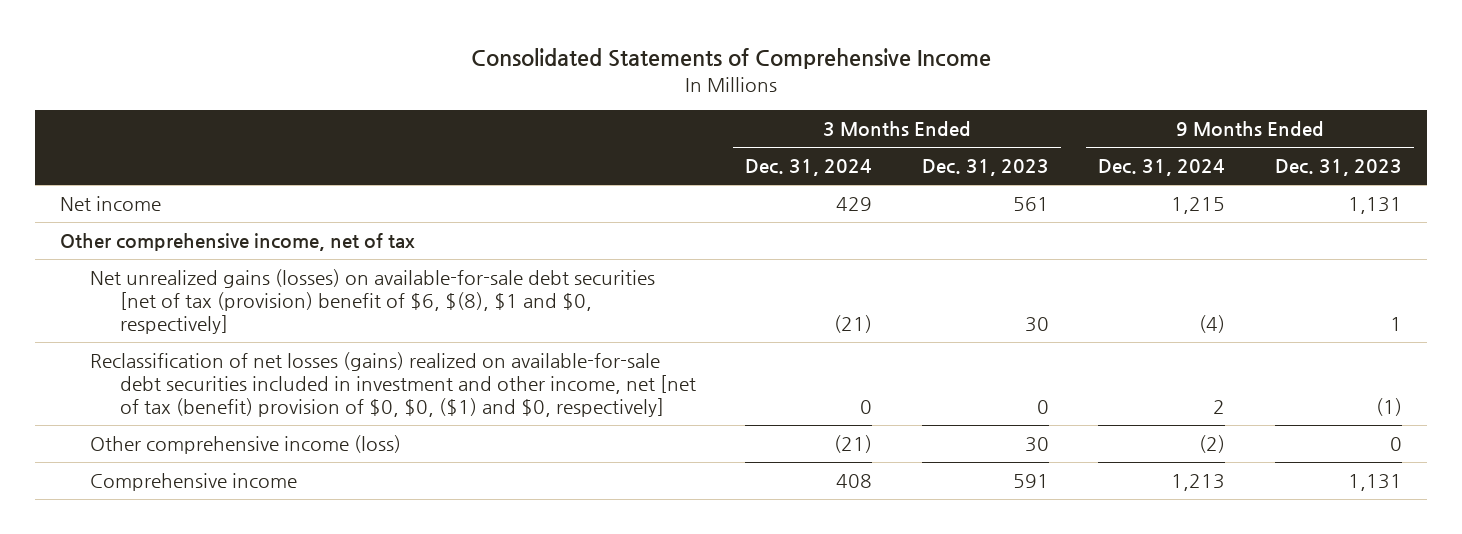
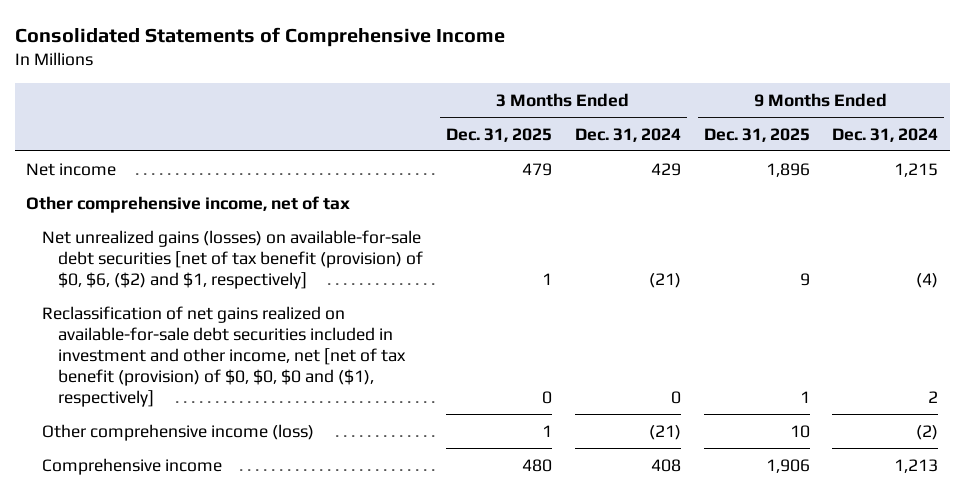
[921,159,1049,177] Dec. 31, 2023 -> none
[1274,159,1402,177] Dec. 31, 2023 -> none
none -> [446,127,553,142] Dec. 31, 2025
none -> [703,127,810,142] Dec. 31, 2025
[89,269,655,335] Net unrealized gains (losses) on available-for-sale debt securities [net of tax (provision) benefit of $6, $(8), $1 and $0, respectively] -> [42,229,424,289] Net unrealized gains (losses) on available-for-sale debt securities [net of tax benefit (provision) of $0, $6, ($2) and $1, respectively]
[89,352,696,418] Reclassification of net losses (gains) realized on available-for-sale debt securities included in investment and other income, net [net of tax (benefit) provision of $0, $0, ($1) and $0, respectively] -> [42,305,407,407] Reclassification of net gains realized on available-for-sale debt securities included in investment and other income, net [net of tax benefit (provision) of $0, $0, $0 and ($1), respectively]

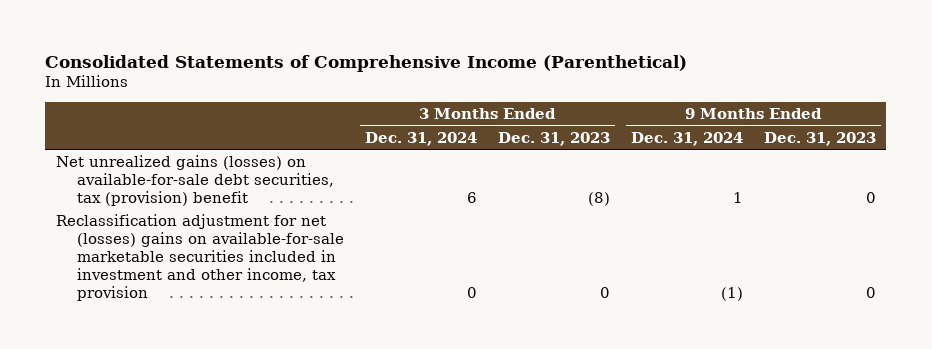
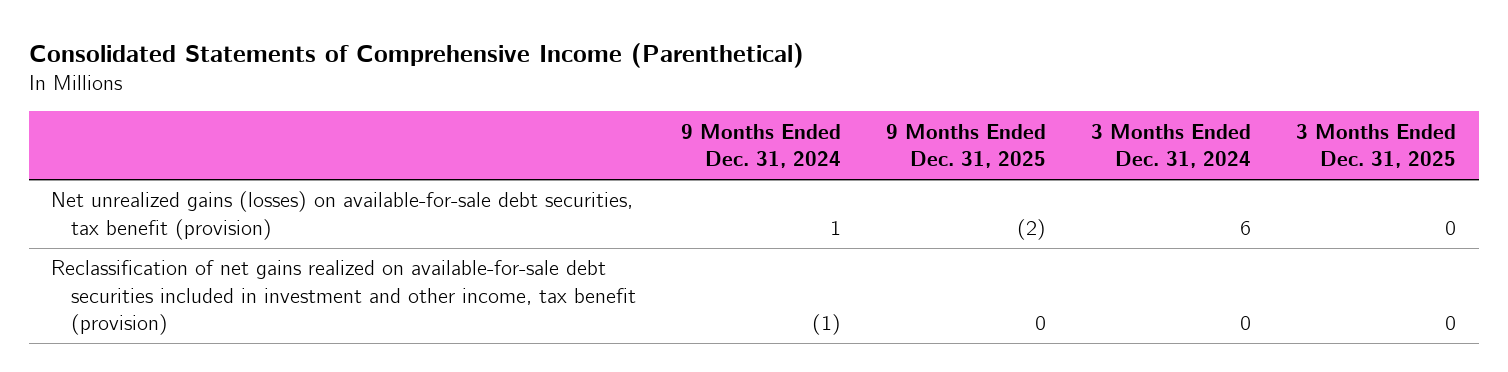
[497,131,610,146] Dec. 31, 2023 -> none
[763,131,876,146] Dec. 31, 2023 -> none
none -> [886,123,1047,169] 9 Months Ended Dec. 31, 2025
none -> [1296,123,1457,169] 3 Months Ended Dec. 31, 2025
[55,155,335,206] Net unrealized gains (losses) on available-for-sale debt securities, tax (provision) benefit -> [51,191,634,240] Net unrealized gains (losses) on available-for-sale debt securities, tax benefit (provision)
[55,214,345,301] Reclassification adjustment for net (losses) gains on available-for-sale marketable securities included in investment and other income, tax provision -> [51,260,637,336] Reclassification of net gains realized on available-for-sale debt securities included in investment and other income, tax benefit (provision)

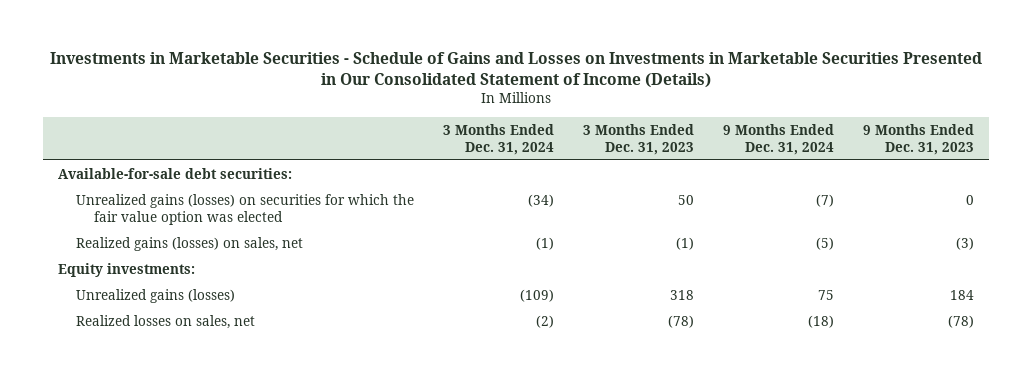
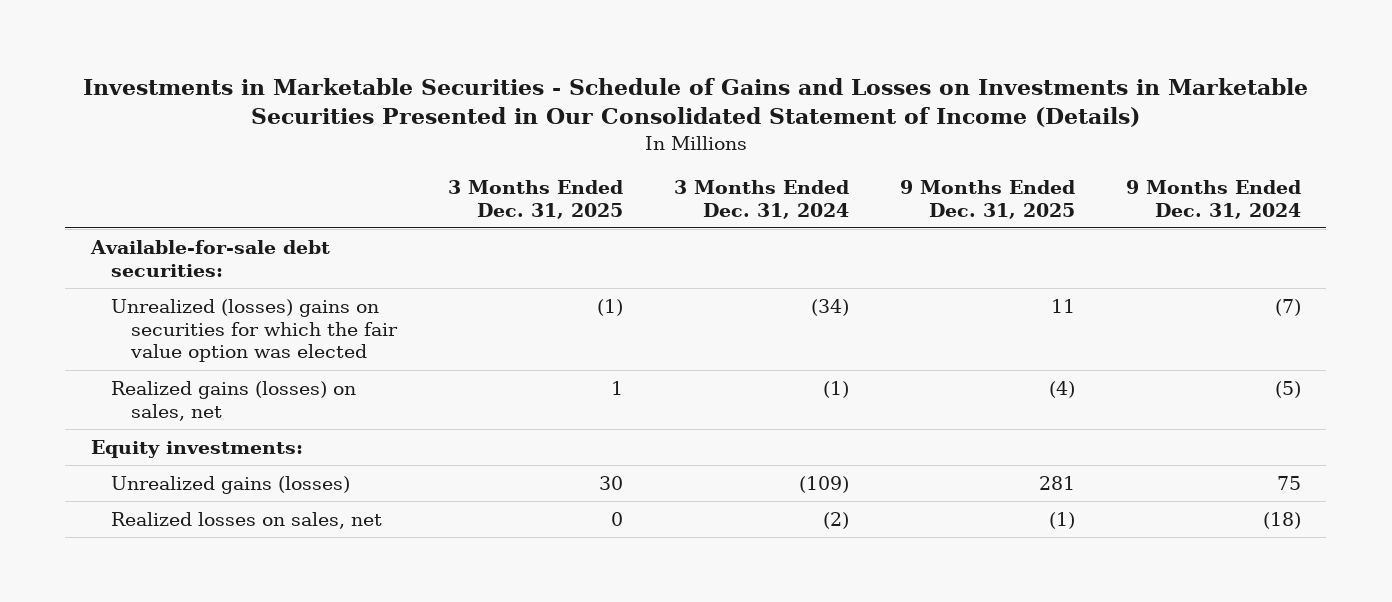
[583,123,695,155] 3 Months Ended Dec. 31, 2023 -> none
[863,123,975,155] 9 Months Ended Dec. 31, 2023 -> none
none -> [447,179,623,219] 3 Months Ended Dec. 31, 2025
none -> [899,179,1075,219] 9 Months Ended Dec. 31, 2025
[75,193,414,225] Unrealized gains (losses) on securities for which the fair value option was elected -> [110,298,398,363] Unrealized (losses) gains on securities for which the fair value option was elected

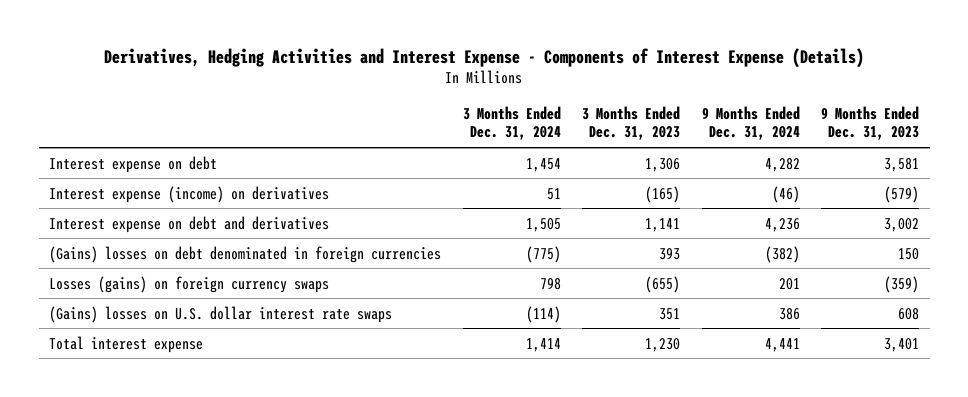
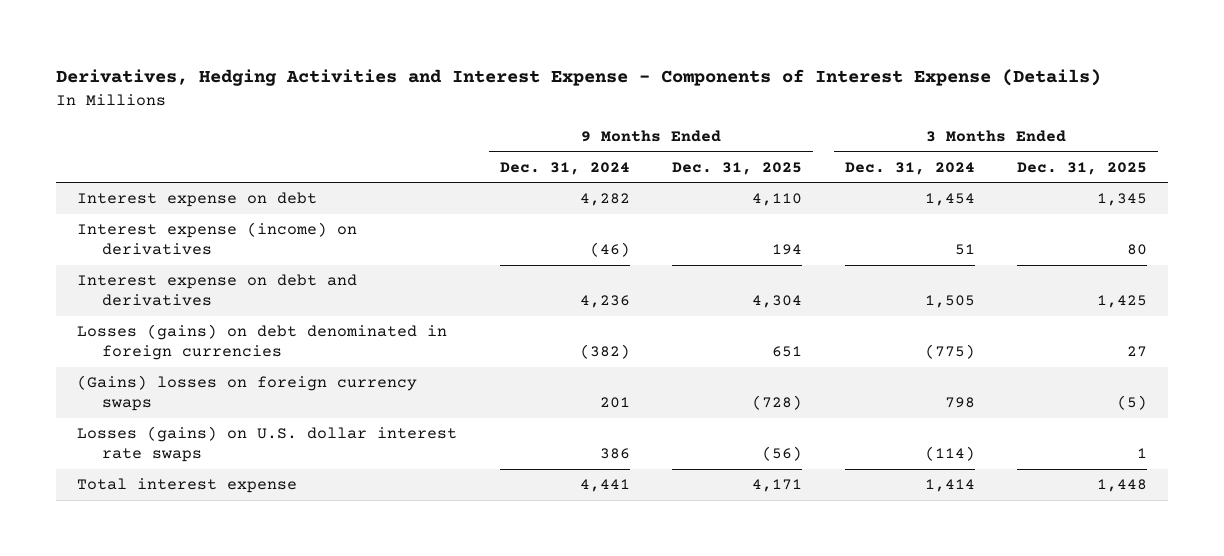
[582,106,681,141] 3 Months Ended Dec. 31, 2023 -> none
[821,106,920,141] 9 Months Ended Dec. 31, 2023 -> none
none -> [672,161,803,175] Dec. 31, 2025
none -> [1017,161,1148,175] Dec. 31, 2025
[49,245,442,263] (Gains) losses on debt denominated in foreign currencies -> [77,324,448,361] Losses (gains) on debt denominated in foreign currencies
[49,275,330,293] Losses (gains) on foreign currency swaps -> [77,375,418,412] (Gains) losses on foreign currency swaps
[49,305,393,323] (Gains) losses on U.S. dollar interest rate swaps -> [77,426,458,463] Losses (gains) on U.S. dollar interest rate swaps

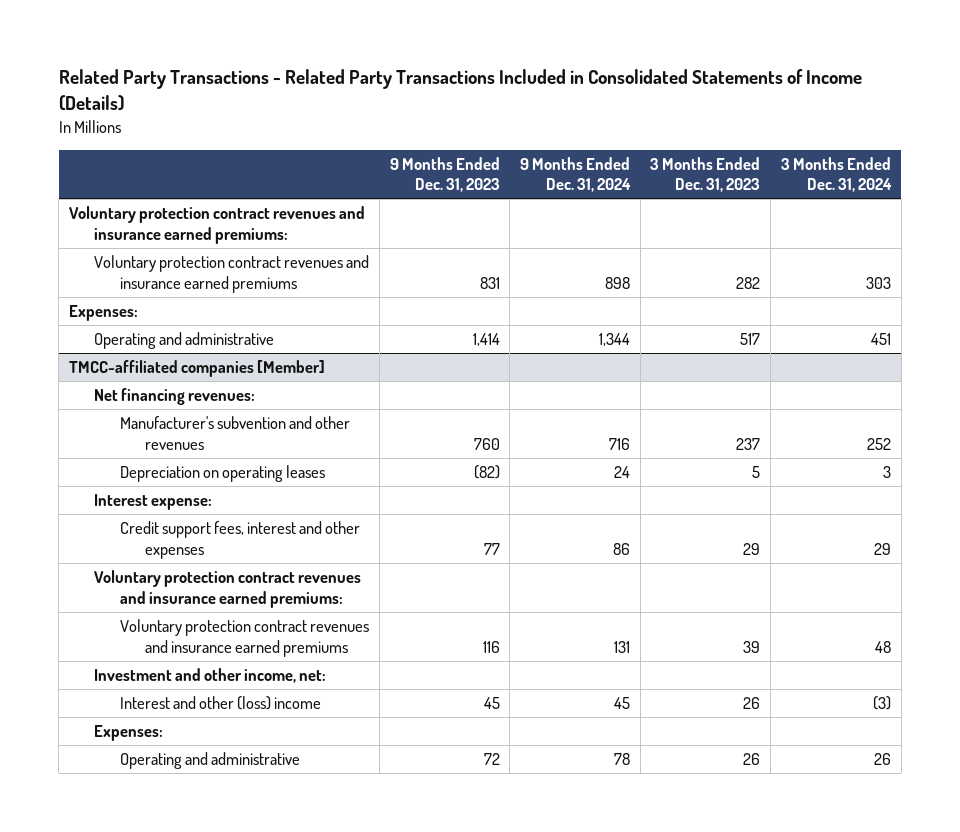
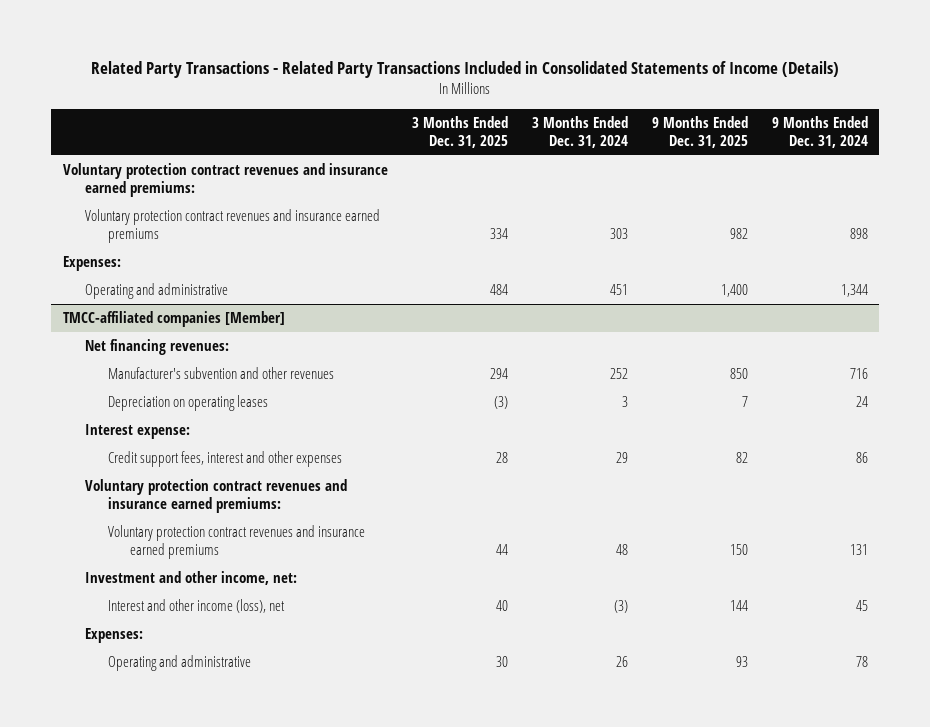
[389,156,500,193] 9 Months Ended Dec. 31, 2023 -> none
[650,156,761,193] 3 Months Ended Dec. 31, 2023 -> none
none -> [411,116,508,149] 3 Months Ended Dec. 31, 2025
none -> [651,116,748,149] 9 Months Ended Dec. 31, 2025
[119,696,321,711] Interest and other (loss) income -> [107,599,285,614] Interest and other income (loss), net

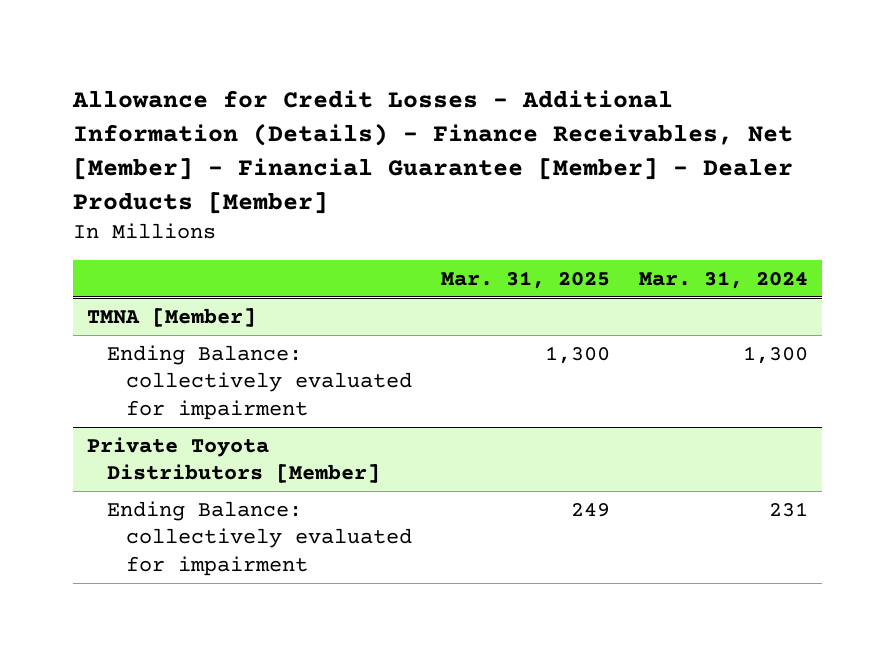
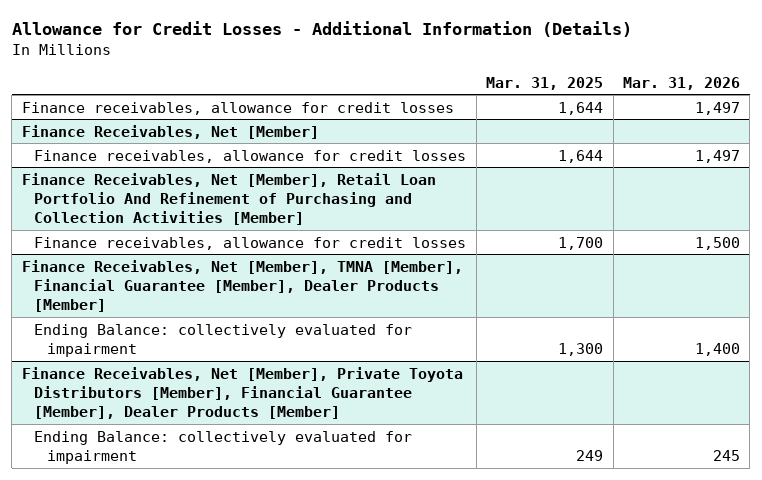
[71,89,793,214] Allowance for Credit Losses - Additional Information (Details) - Finance Receivables, Net [Member] - Financial Guarantee [Member] - Dealer Products [Member] -> [11,21,632,38] Allowance for Credit Losses - Additional Information (Details)
[638,270,808,289] Mar. 31, 2024 -> none
none -> [622,76,740,90] Mar. 31, 2026
none -> [21,101,454,115] Finance receivables, allowance for credit losses
[86,307,256,327] TMNA [Member] -> [21,124,319,139] Finance Receivables, Net [Member]
none -> [34,149,467,163] Finance receivables, allowance for credit losses
none -> [21,172,436,226] Finance Receivables, Net [Member], Retail Loan Portfolio And Refinement of Purchasing and Collection Activities [Member]
none -> [34,236,467,250] Finance receivables, allowance for credit losses
none -> [21,259,463,313] Finance Receivables, Net [Member], TMNA [Member], Financial Guarantee [Member], Dealer Products [Member]
[86,436,380,484] Private Toyota Distributors [Member] -> none
none -> [21,366,463,420] Finance Receivables, Net [Member], Private Toyota Distributors [Member], Financial Guarantee [Member], Dealer Products [Member]

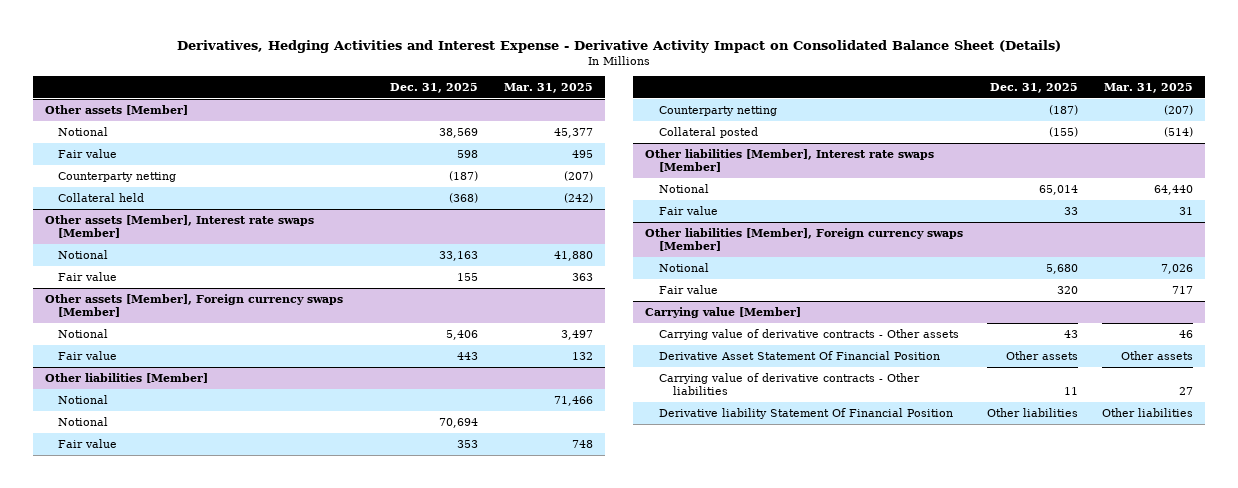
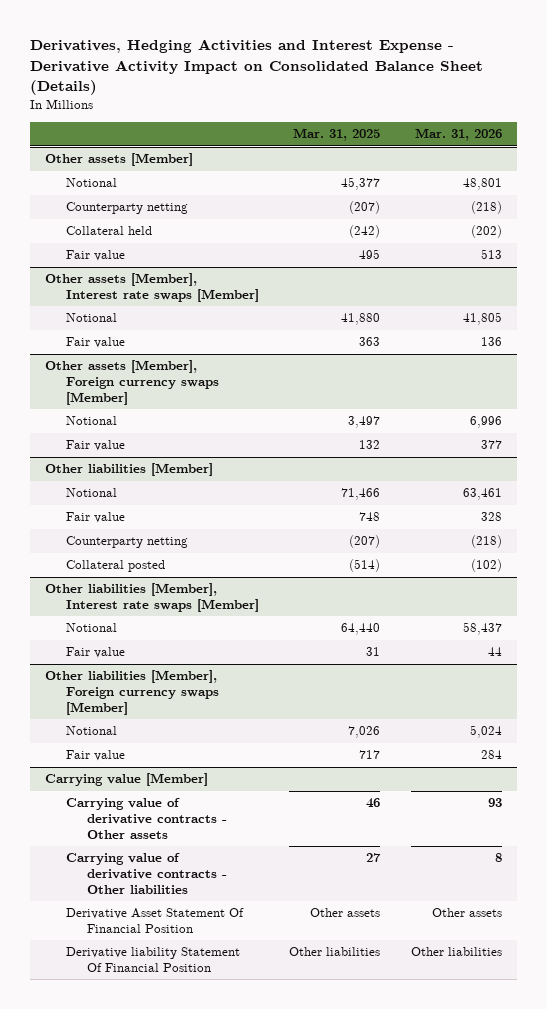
[389,82,478,93] Dec. 31, 2025 -> none
none -> [414,128,502,142] Mar. 31, 2026
[58,148,118,158] Fair value -> [65,250,125,262] Fair value
[58,416,109,426] Notional -> none
[658,350,940,360] Derivative Asset Statement Of Financial Position -> [65,908,244,934] Derivative Asset Statement Of Financial Position

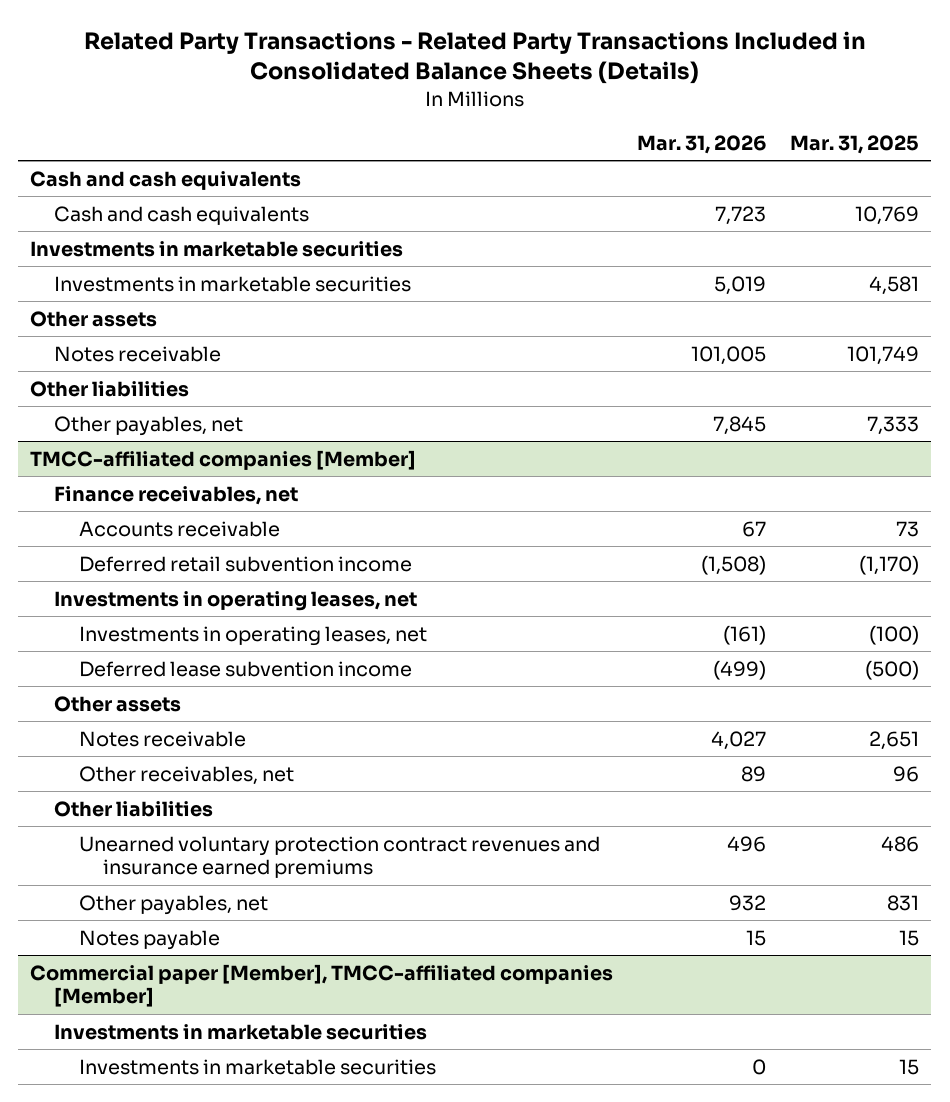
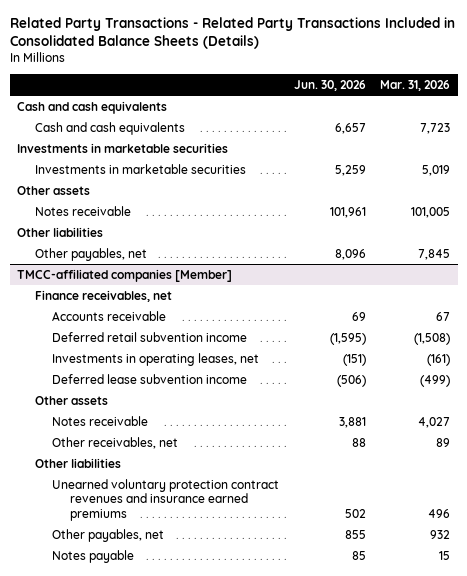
[790,134,920,154] Mar. 31, 2025 -> none
none -> [293,79,366,91] Jun. 30, 2026
[54,590,418,611] Investments in operating leases, net -> none
[30,963,614,1008] Commercial paper [Member], TMCC-affiliated companies [Member] -> none
[54,1023,428,1040] Investments in marketable securities -> none
[78,1058,436,1075] Investments in marketable securities -> none

